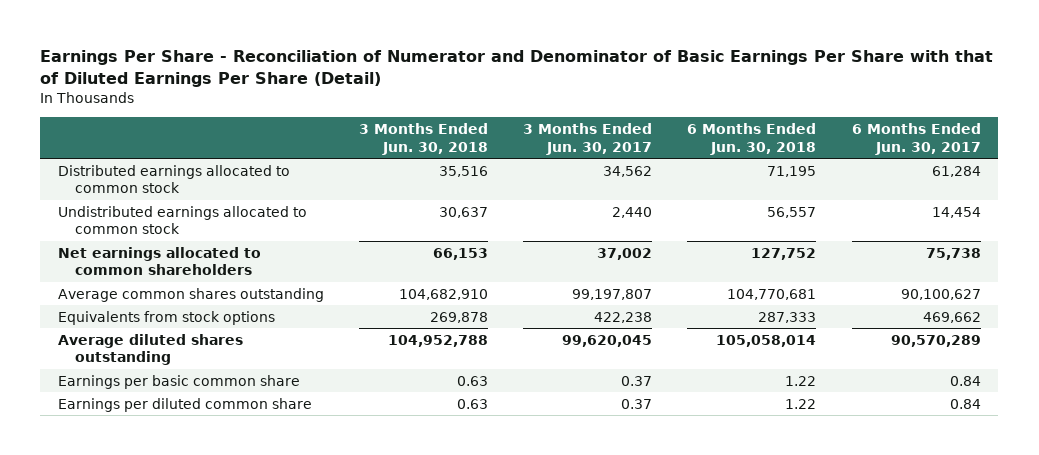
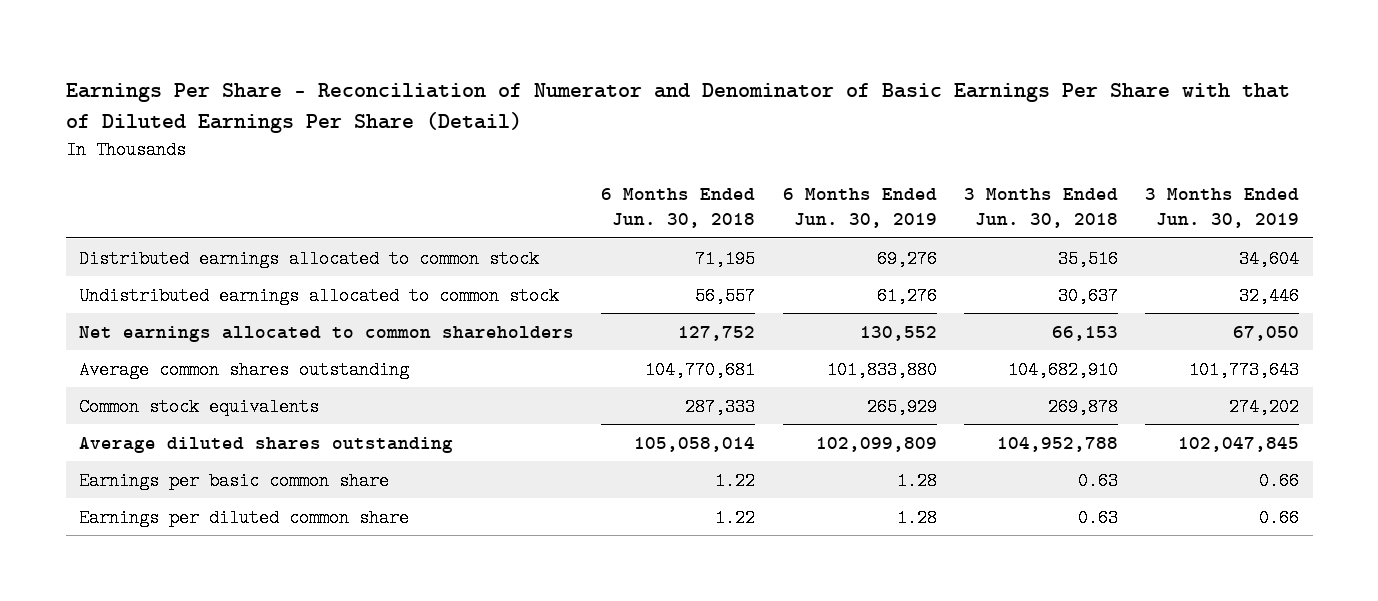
[523,122,653,155] 3 Months Ended Jun. 30, 2017 -> none
[851,122,981,155] 6 Months Ended Jun. 30, 2017 -> none
none -> [782,187,937,229] 6 Months Ended Jun. 30, 2019
none -> [1145,187,1300,229] 3 Months Ended Jun. 30, 2019
[58,310,276,325] Equivalents from stock options -> [79,397,320,416] Common stock equivalents

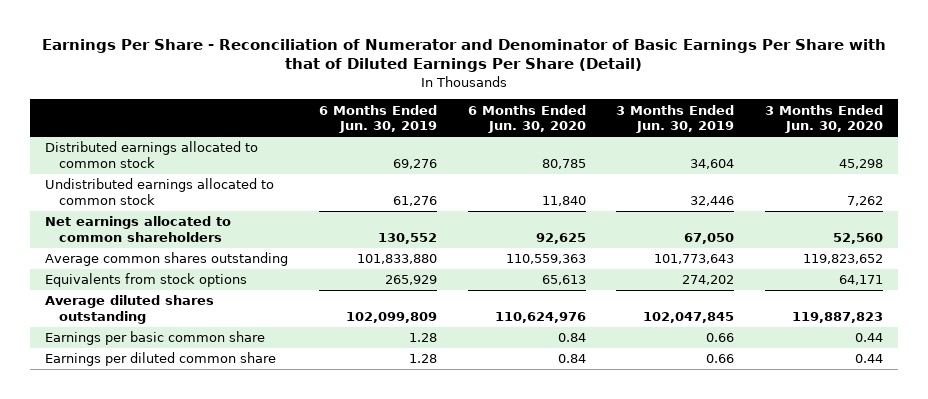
[601,187,756,229] 6 Months Ended Jun. 30, 2018 -> none
[963,187,1118,229] 3 Months Ended Jun. 30, 2018 -> none
none -> [467,104,586,134] 6 Months Ended Jun. 30, 2020
none -> [764,104,883,134] 3 Months Ended Jun. 30, 2020
[79,397,320,416] Common stock equivalents -> [45,273,248,288] Equivalents from stock options

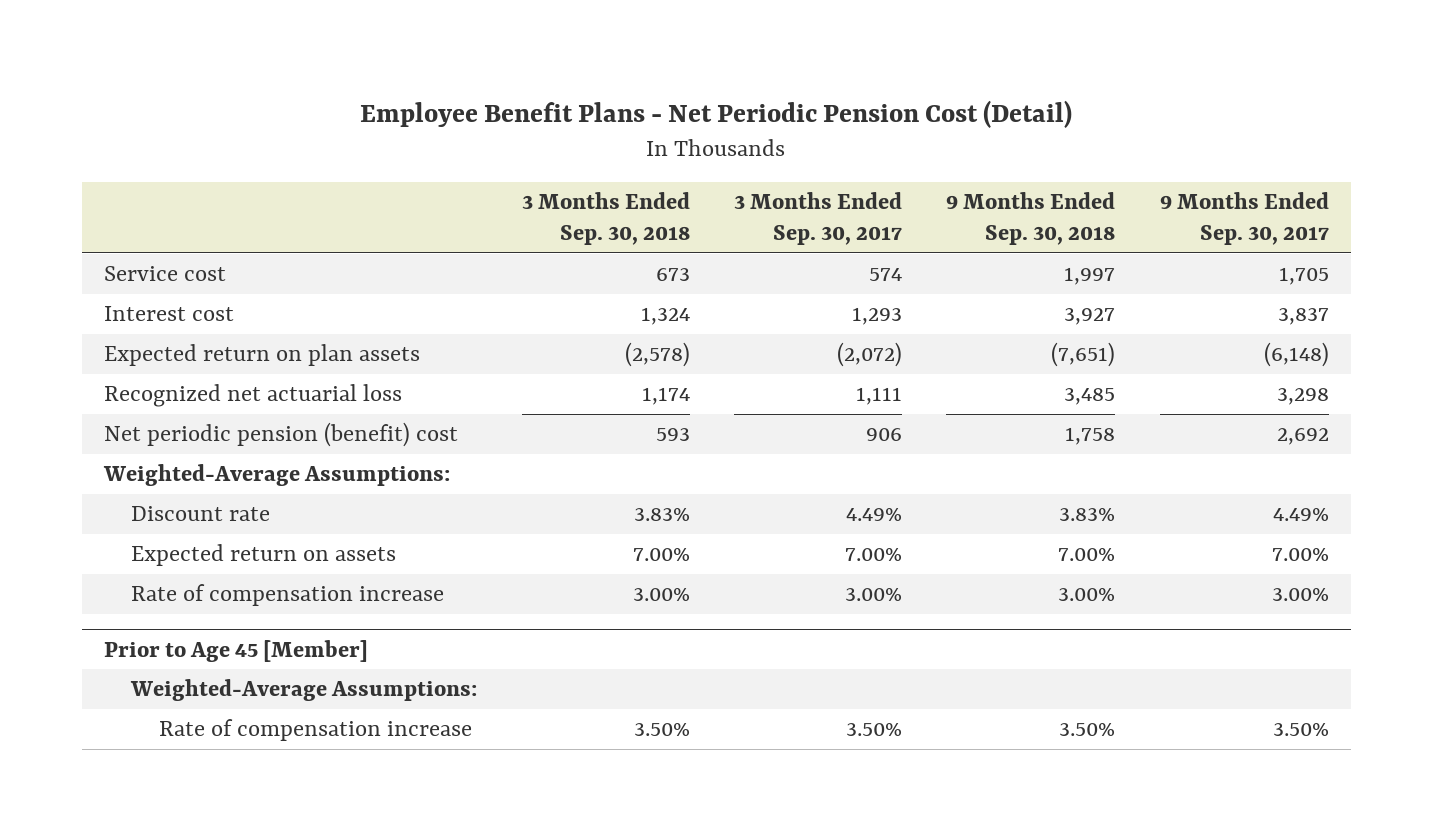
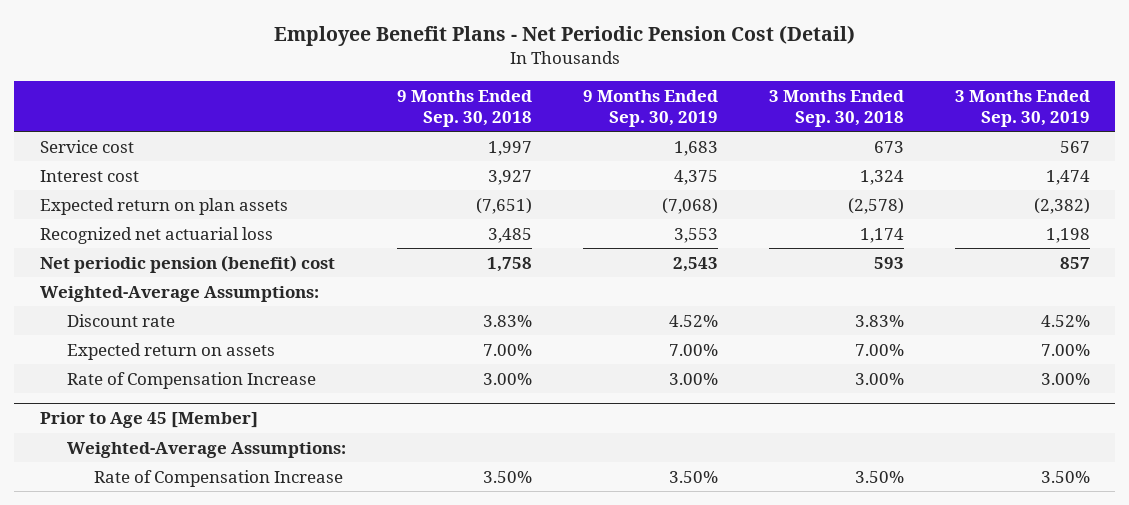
[733,192,902,246] 3 Months Ended Sep. 30, 2017 -> none
[1159,192,1329,246] 9 Months Ended Sep. 30, 2017 -> none
none -> [582,89,718,127] 9 Months Ended Sep. 30, 2019
none -> [954,89,1090,127] 3 Months Ended Sep. 30, 2019
[131,584,445,607] Rate of compensation increase -> [66,371,316,389] Rate of Compensation Increase
[159,719,473,742] Rate of compensation increase -> [93,469,343,487] Rate of Compensation Increase

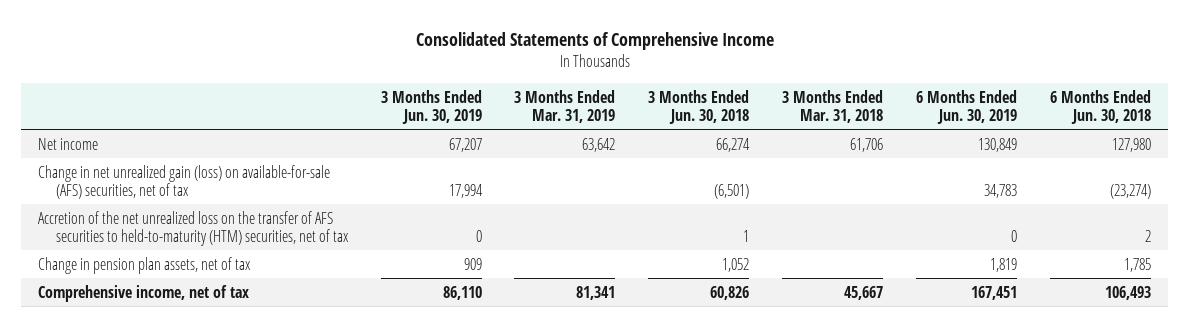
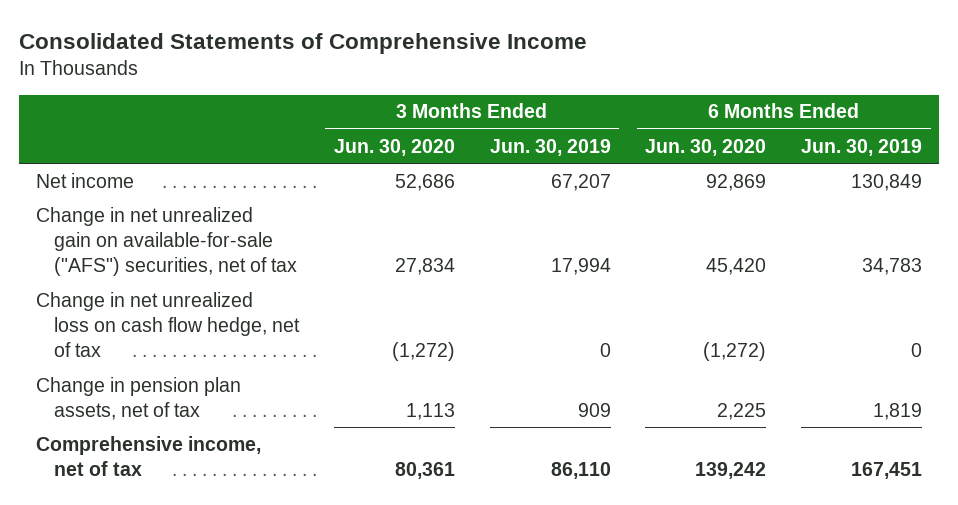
[514,89,616,123] 3 Months Ended Mar. 31, 2019 -> none
[648,89,750,124] 3 Months Ended Jun. 30, 2018 -> none
[782,89,884,123] 3 Months Ended Mar. 31, 2018 -> none
[1050,89,1152,124] 6 Months Ended Jun. 30, 2018 -> none
none -> [334,138,456,156] Jun. 30, 2020
none -> [645,138,767,156] Jun. 30, 2020
[37,210,349,246] Accretion of the net unrealized loss on the transfer of AFS securities to held-to-maturity (HTM) securities, net of tax -> none
[37,164,330,199] Change in net unrealized gain (loss) on available-for-sale (AFS) securities, net of tax -> [35,206,298,277] Change in net unrealized gain on available-for-sale ("AFS") securities, net of tax
none -> [35,291,301,358] Change in net unrealized loss on cash flow hedge, net of tax

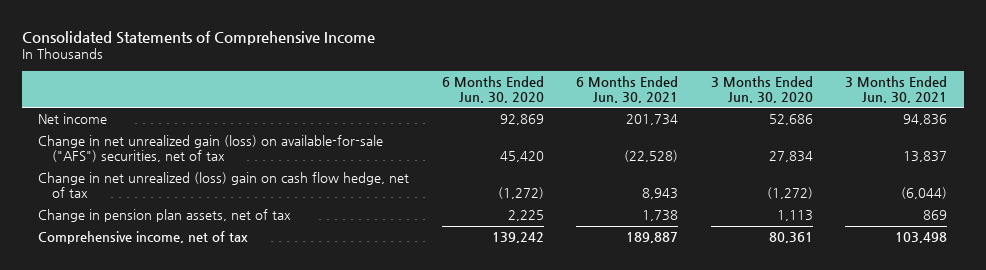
[489,138,611,156] Jun. 30, 2019 -> none
[801,138,923,156] Jun. 30, 2019 -> none
none -> [576,75,679,103] 6 Months Ended Jun. 30, 2021
none -> [845,75,948,103] 3 Months Ended Jun. 30, 2021
[35,206,298,277] Change in net unrealized gain on available-for-sale ("AFS") securities, net of tax -> [38,135,384,163] Change in net unrealized gain (loss) on available-for-sale ("AFS") securities, net of tax
[35,291,301,358] Change in net unrealized loss on cash flow hedge, net of tax -> [38,172,410,199] Change in net unrealized (loss) gain on cash flow hedge, net of tax

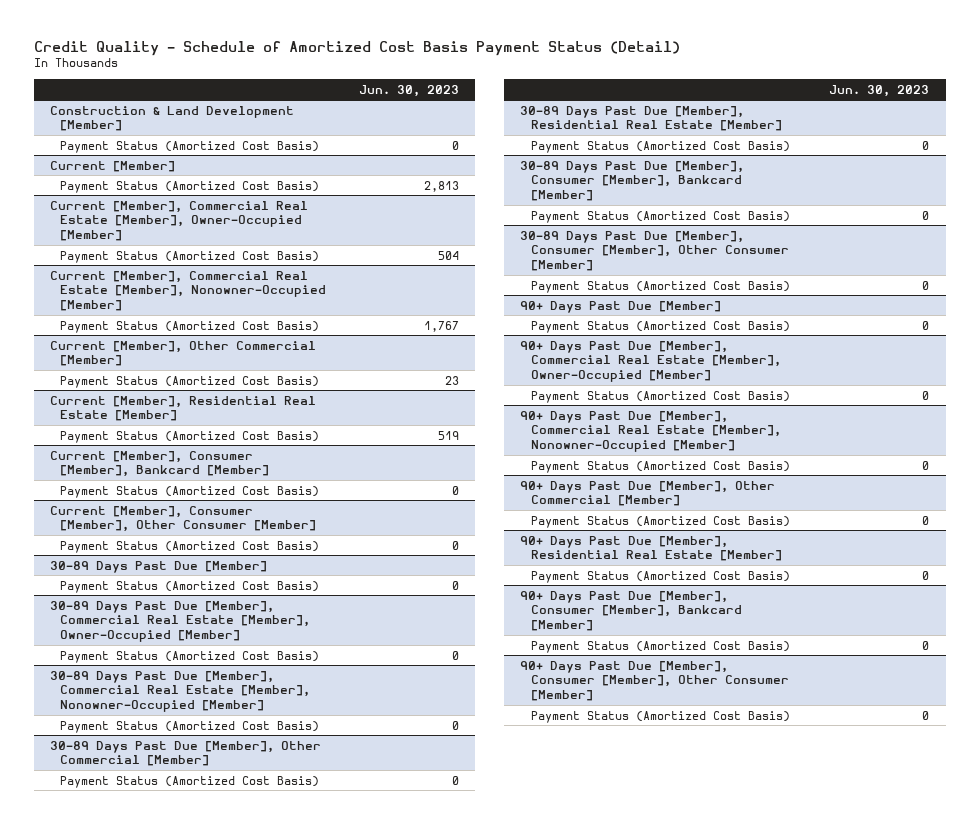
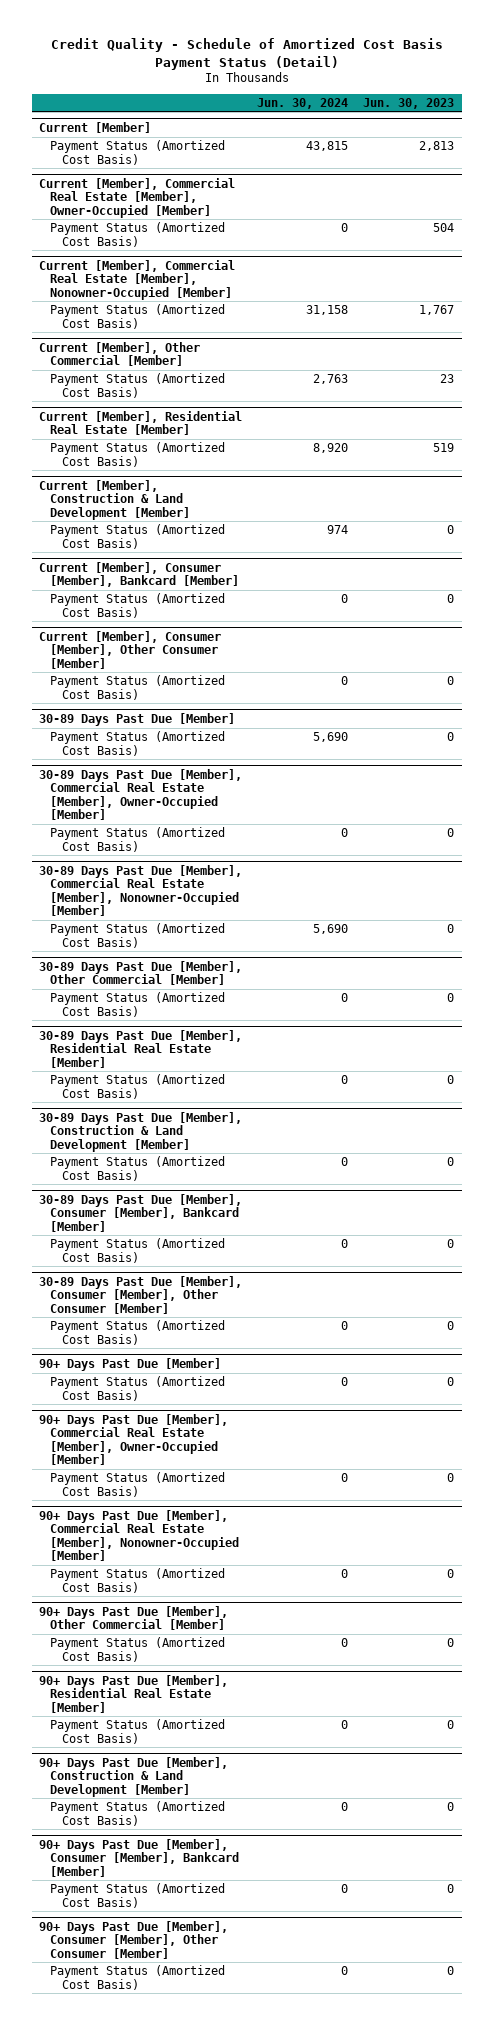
none -> [257,97,349,109] Jun. 30, 2024
[49,105,294,132] Construction & Land Development [Member] -> none
[60,140,320,153] Payment Status (Amortized Cost Basis) -> none
none -> [39,479,191,520] Current [Member], Construction & Land Development [Member]
none -> [50,524,226,549] Payment Status (Amortized Cost Basis)
none -> [39,1111,243,1152] 30-89 Days Past Due [Member], Construction & Land Development [Member]
none -> [50,1156,226,1181] Payment Status (Amortized Cost Basis)
none -> [39,1756,229,1797] 90+ Days Past Due [Member], Construction & Land Development [Member]
none -> [50,1801,226,1826] Payment Status (Amortized Cost Basis)

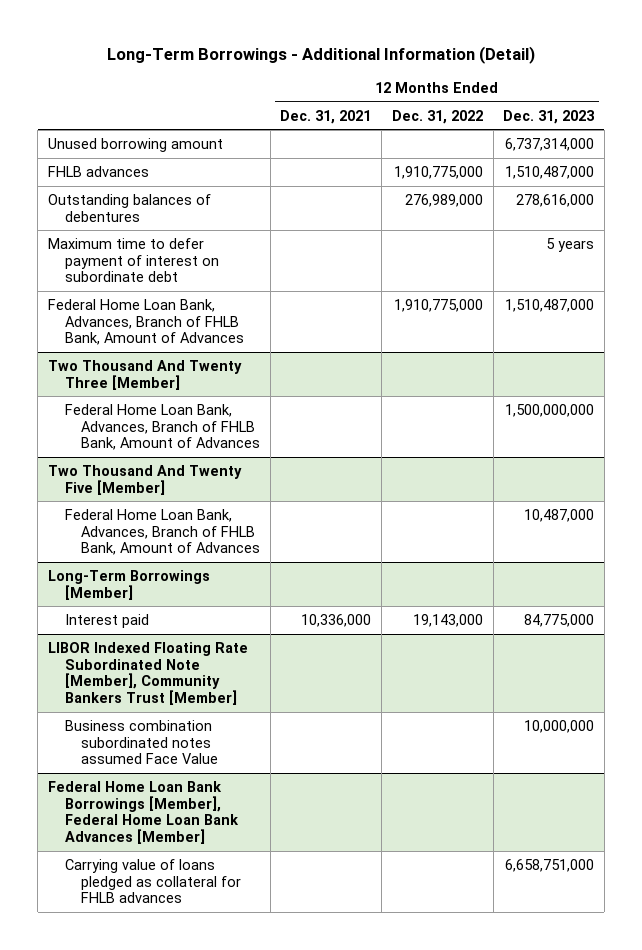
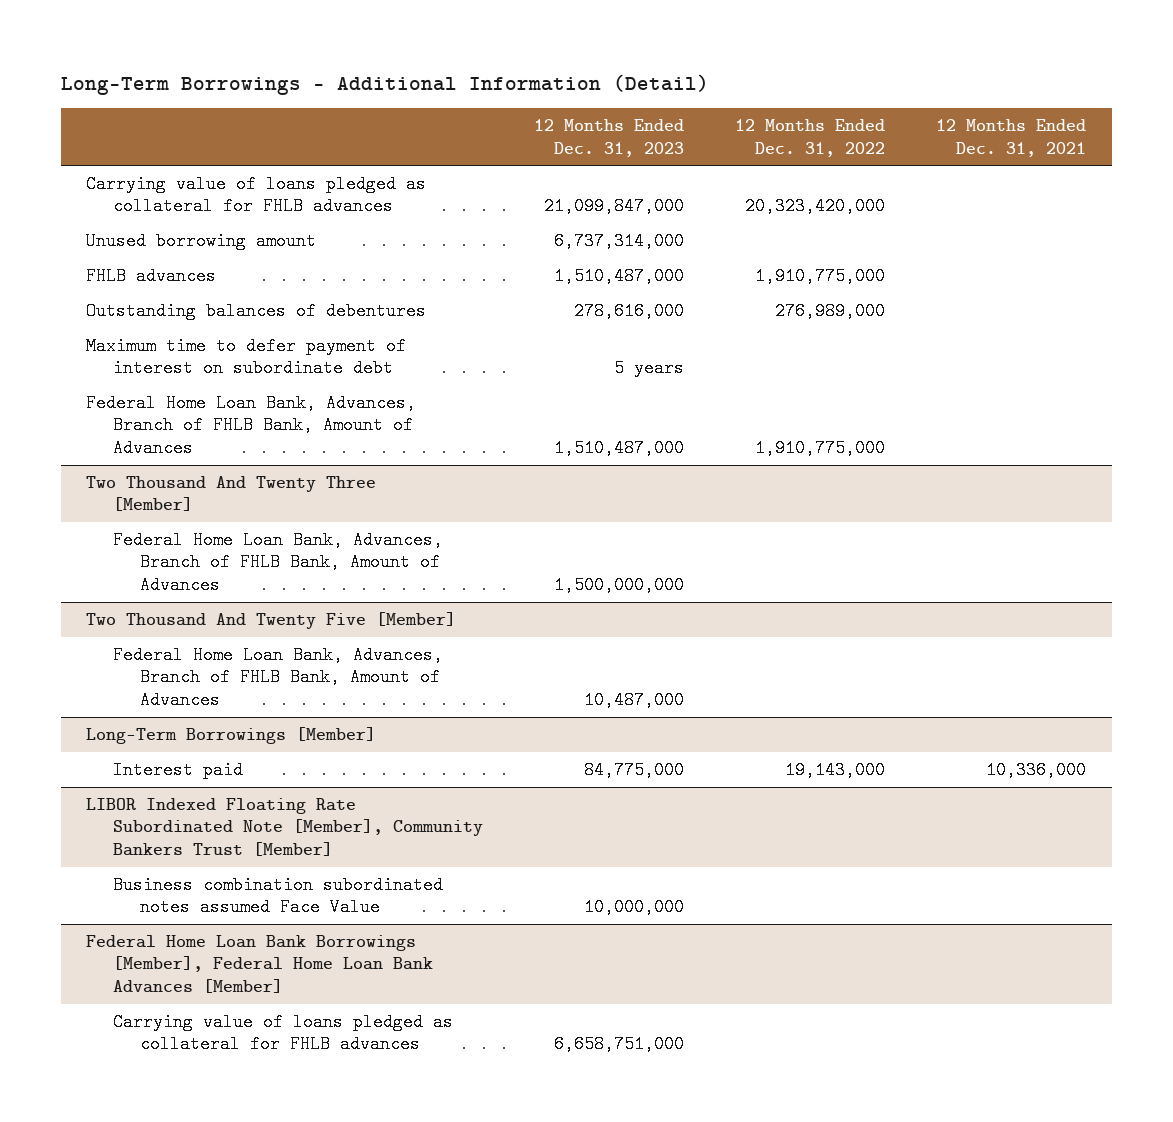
none -> [86,175,427,216] Carrying value of loans pledged as collateral for FHLB advances

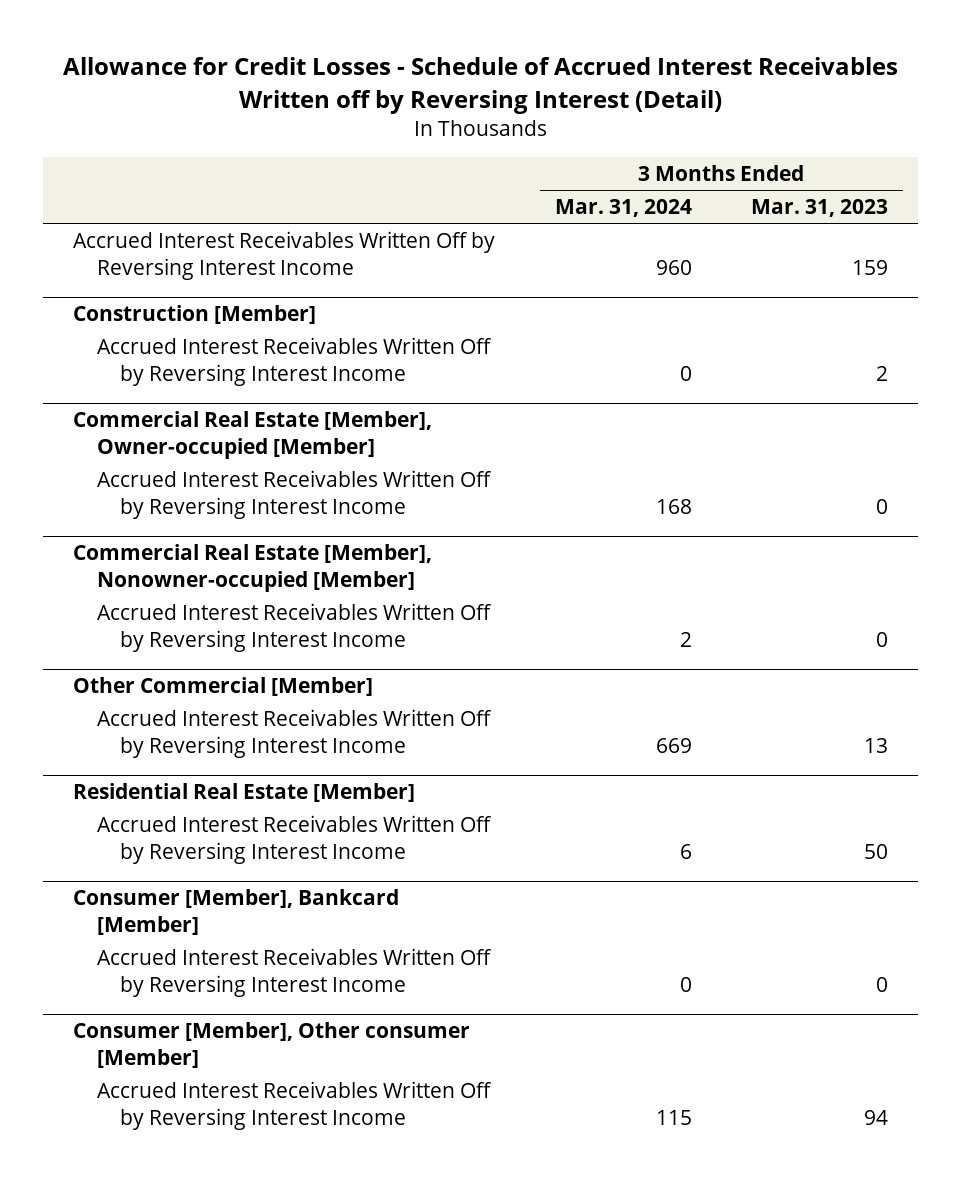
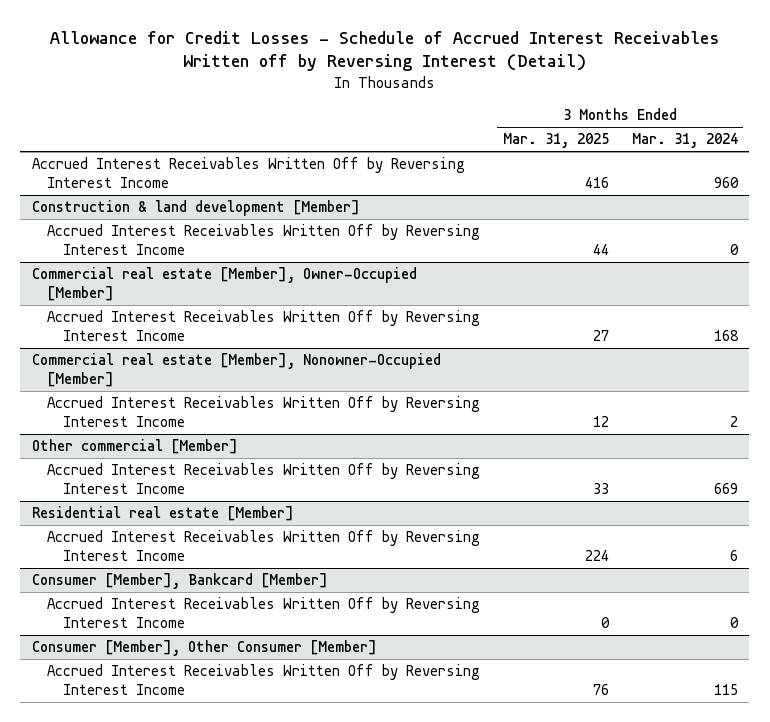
[751,199,889,218] Mar. 31, 2023 -> none
none -> [503,133,610,149] Mar. 31, 2025
[72,305,316,325] Construction [Member] -> [31,200,360,217] Construction & land development [Member]
[72,411,432,459] Commercial Real Estate [Member], Owner-occupied [Member] -> [31,267,417,301] Commercial real estate [Member], Owner-Occupied [Member]
[72,544,432,592] Commercial Real Estate [Member], Nonowner-occupied [Member] -> [31,353,441,387] Commercial real estate [Member], Nonowner-Occupied [Member]
[72,677,373,697] Other Commercial [Member] -> [31,439,238,455] Other commercial [Member]
[72,783,415,803] Residential Real Estate [Member] -> [31,506,294,522] Residential real estate [Member]
[72,1022,470,1068] Consumer [Member], Other consumer [Member] -> [31,640,377,657] Consumer [Member], Other Consumer [Member]

